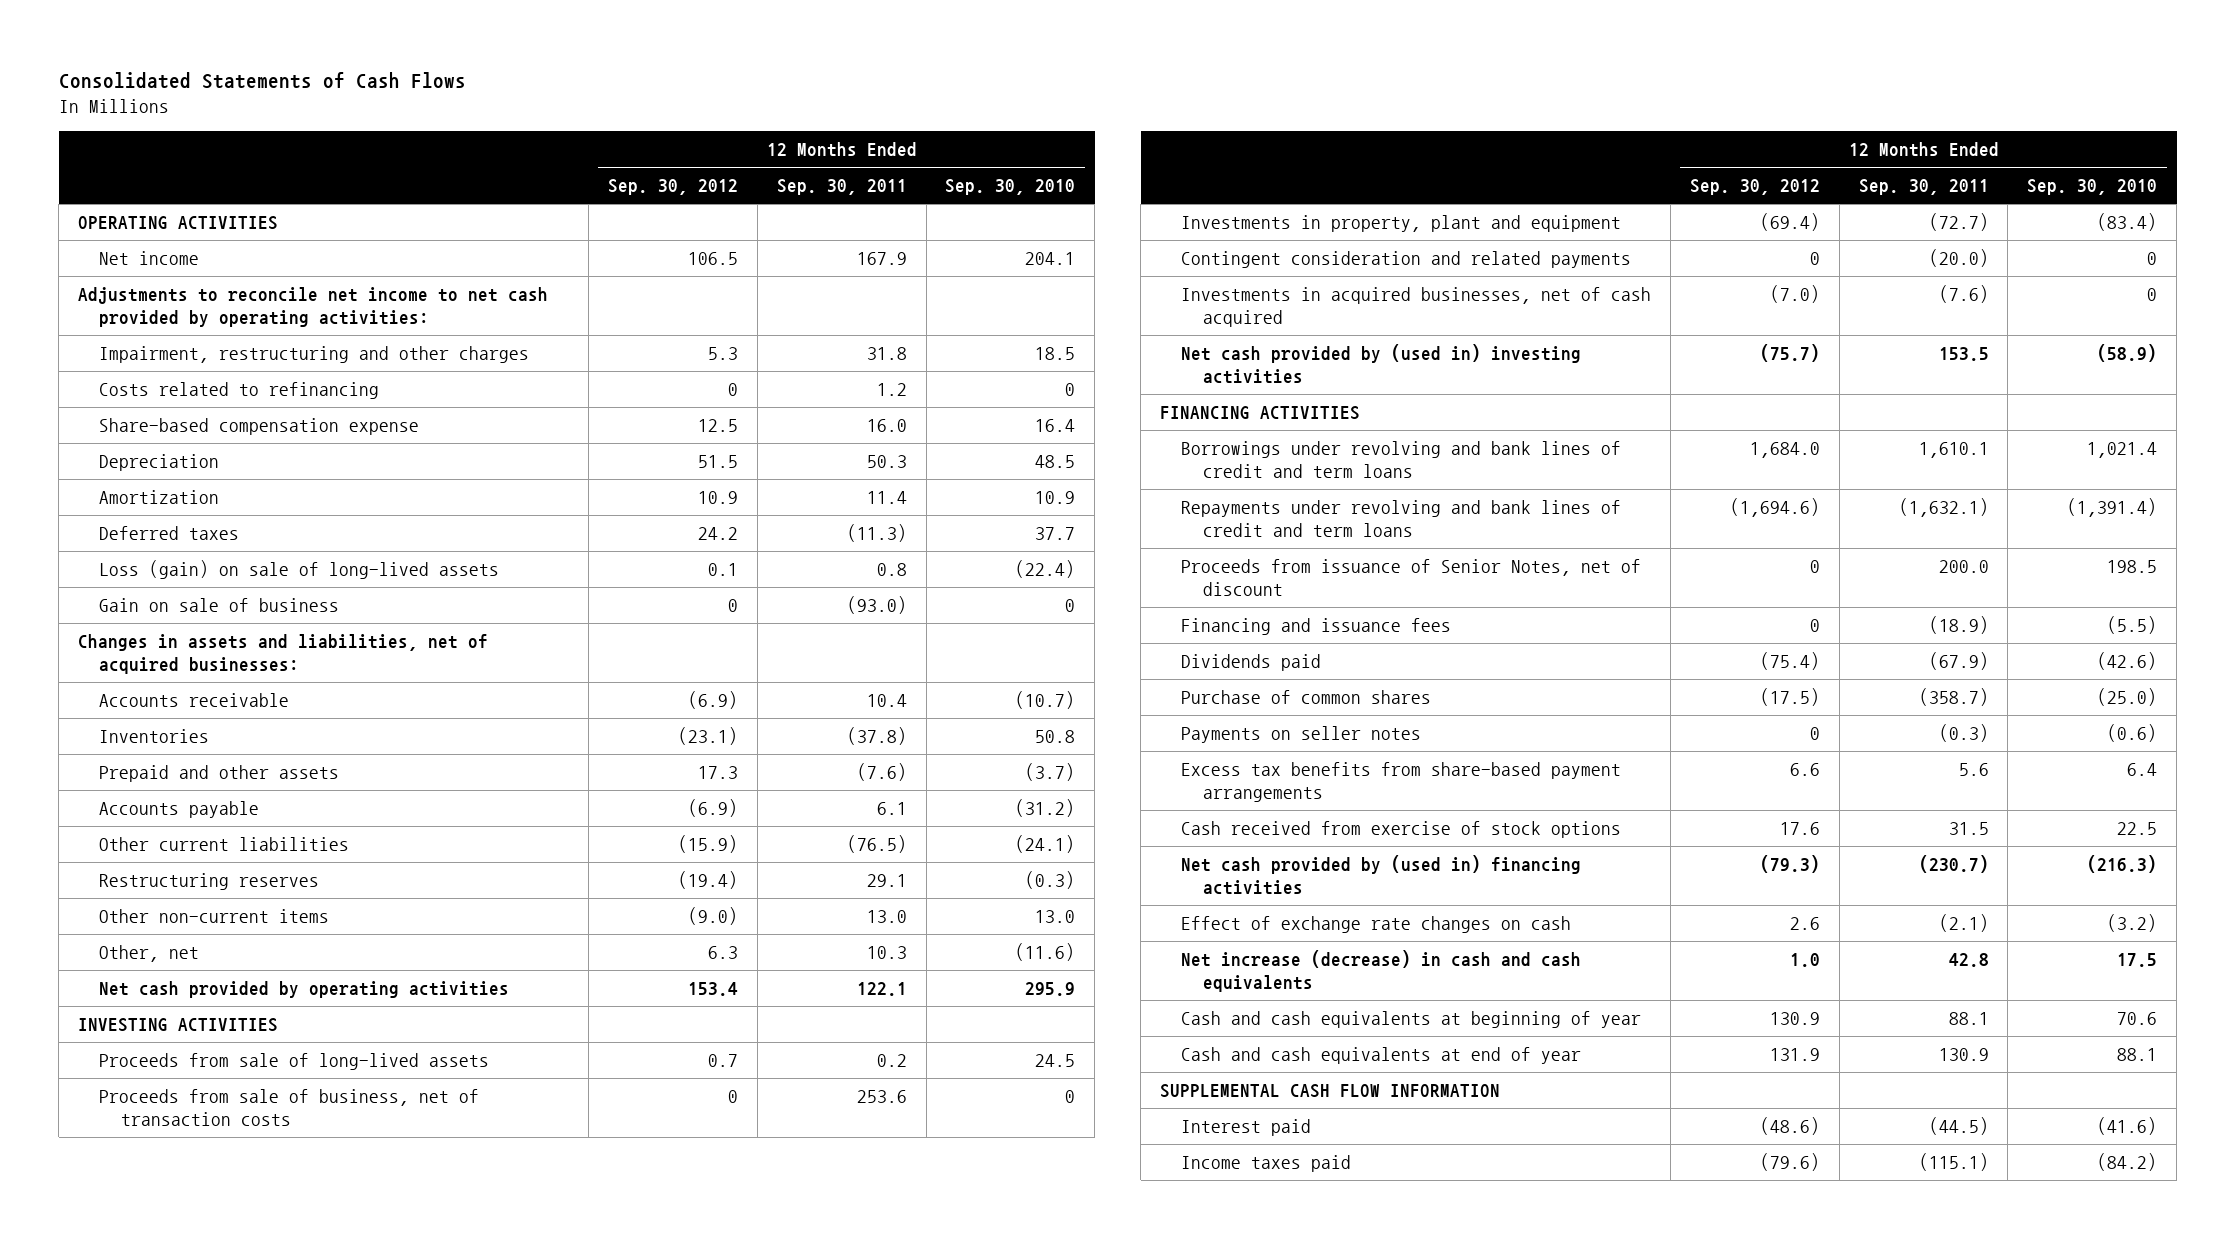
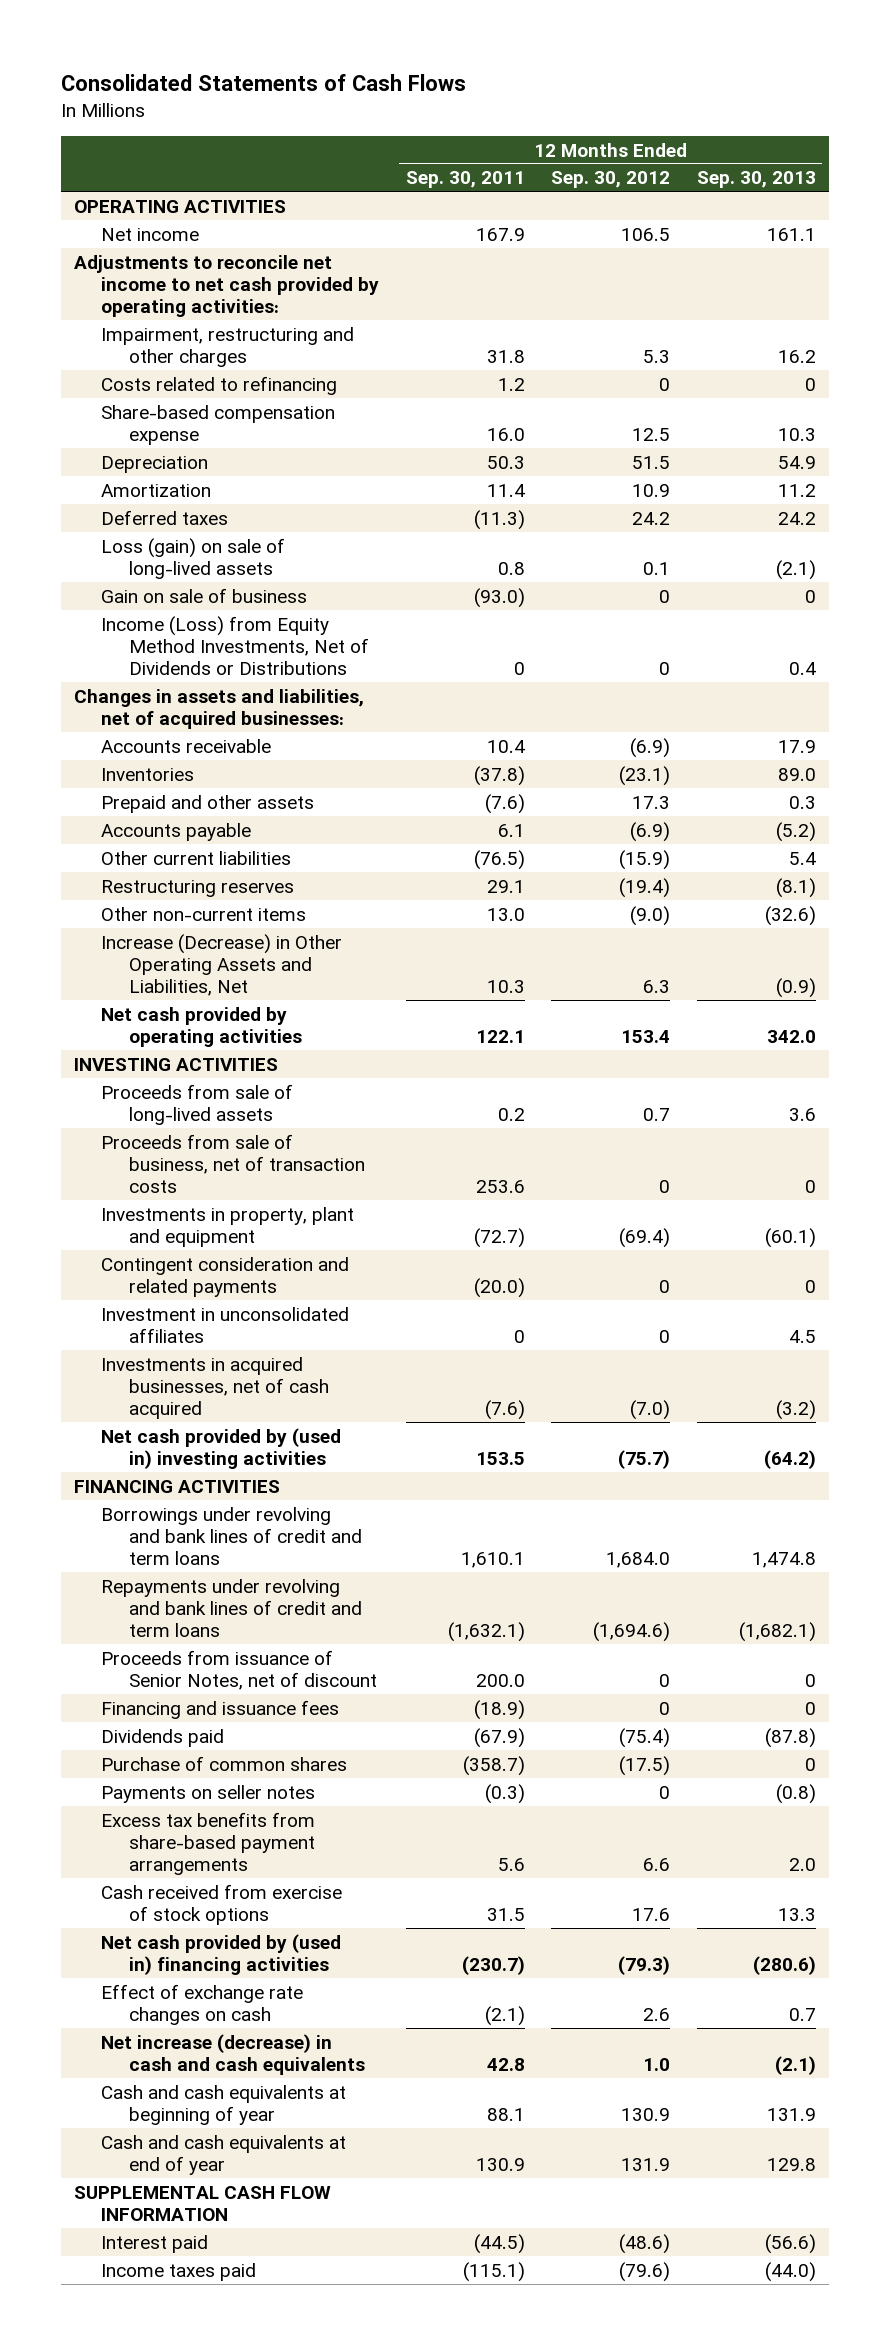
[945,179,1076,196] Sep. 30, 2010 -> none
none -> [696,171,816,189] Sep. 30, 2013
none -> [101,615,369,676] Income (Loss) from Equity Method Investments, Net of Dividends or Distributions
[99,945,200,963] Other, net -> [101,933,343,997] Increase (Decrease) in Other Operating Assets and Liabilities, Net
none -> [101,1306,350,1344] Investment in unconsolidated affiliates

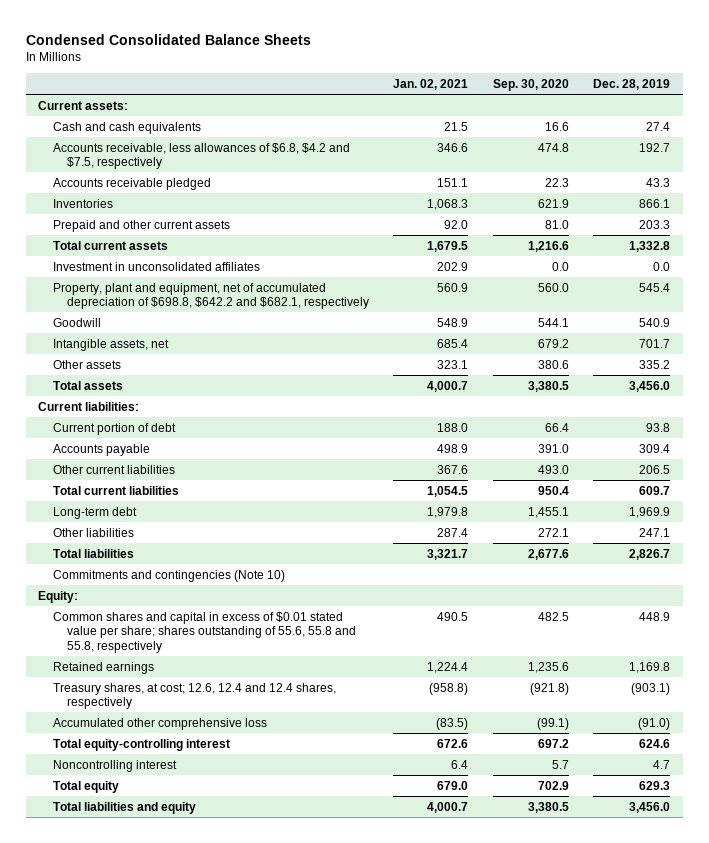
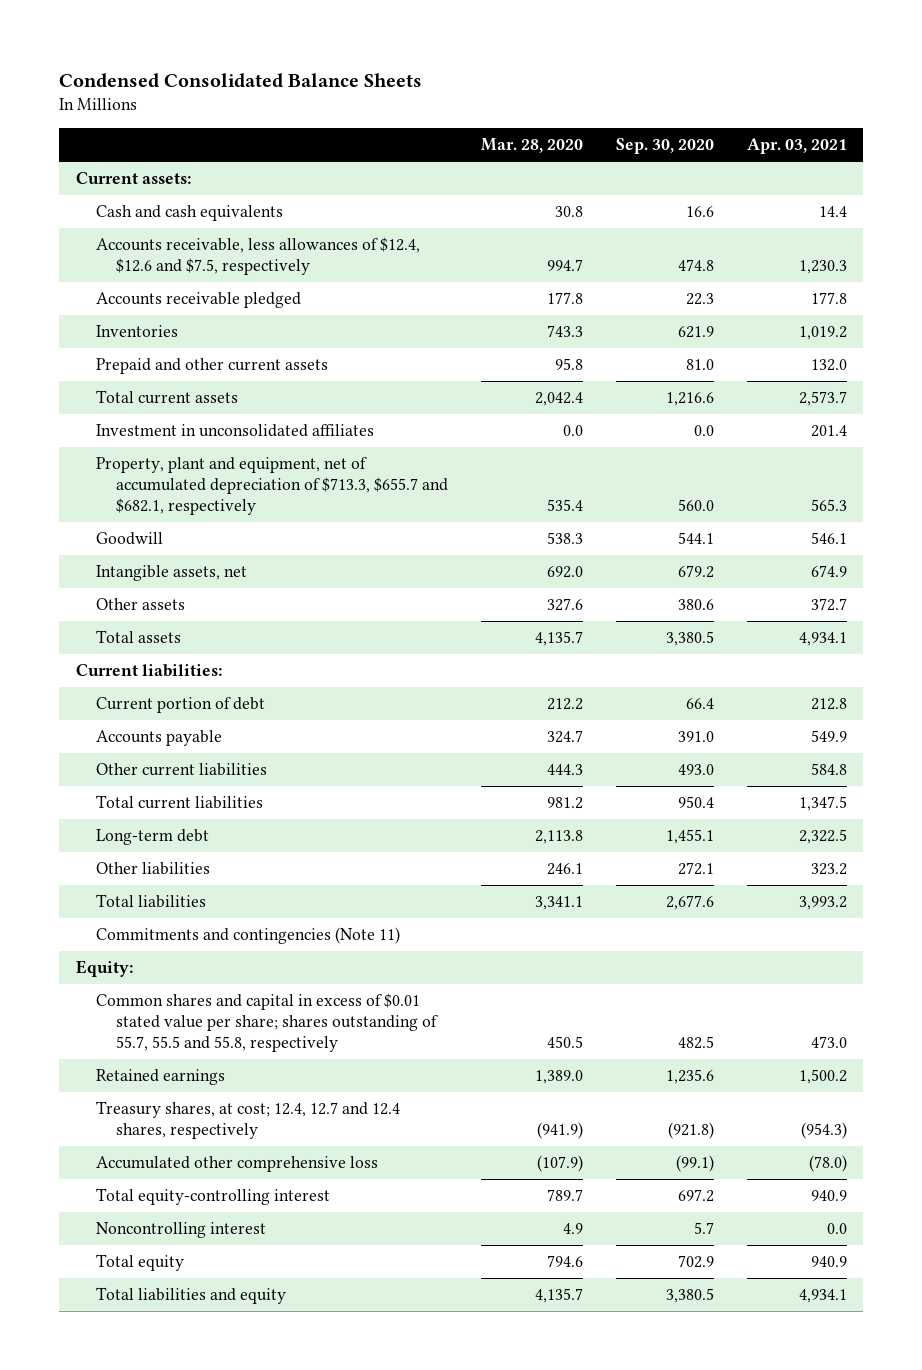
[393,78,469,90] Jan. 02, 2021 -> none
[593,78,671,90] Dec. 28, 2019 -> none
none -> [480,138,583,154] Mar. 28, 2020
none -> [746,138,847,155] Apr. 03, 2021
[52,142,350,170] Accounts receivable, less allowances of $6.8, $4.2 and $7.5, respectively -> [95,237,420,276] Accounts receivable, less allowances of $12.4, $12.6 and $7.5, respectively
[52,282,369,310] Property, plant and equipment, net of accumulated depreciation of $698.8, $642.2 and $682.1, respectively -> [95,457,448,515] Property, plant and equipment, net of accumulated depreciation of $713.3, $655.7 and $682.1, respectively
[52,569,285,582] Commitments and contingencies (Note 10) -> [95,927,400,945] Commitments and contingencies (Note 11)
[52,611,356,654] Common shares and capital in excess of $0.01 stated value per share; shares outstanding of 55.6, 55.8 and 55.8, respectively -> [95,993,438,1052] Common shares and capital in excess of $0.01 stated value per share; shares outstanding of 55.7, 55.5 and 55.8, respectively
[52,682,336,710] Treasury shares, at cost; 12.6, 12.4 and 12.4 shares, respectively -> [95,1101,400,1140] Treasury shares, at cost; 12.4, 12.7 and 12.4 shares, respectively

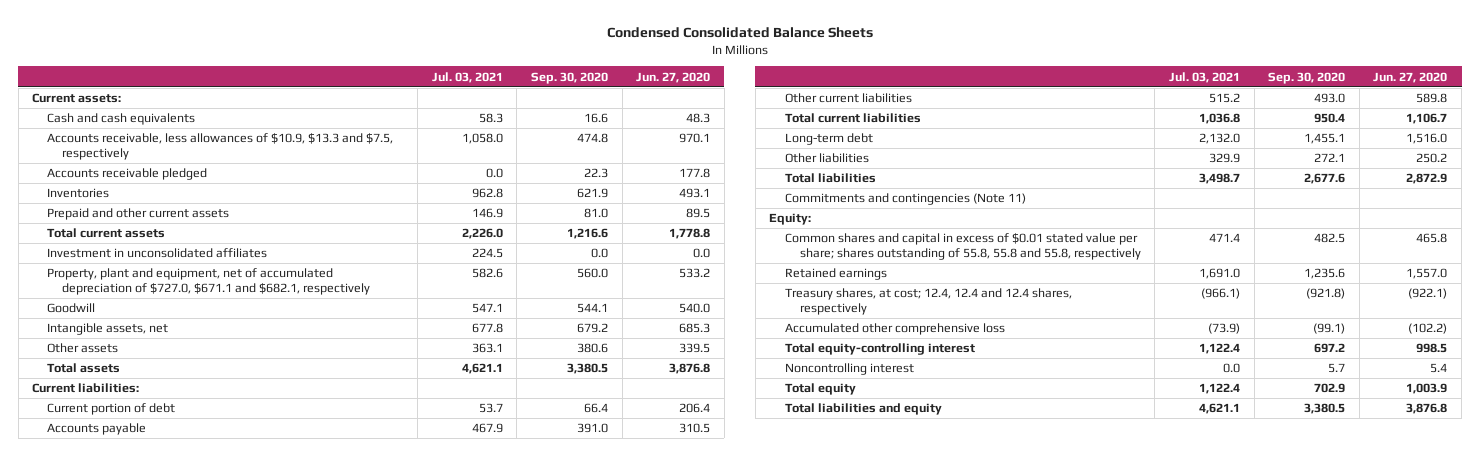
[480,138,583,154] Mar. 28, 2020 -> none
[746,138,847,155] Apr. 03, 2021 -> none
none -> [431,71,503,83] Jul. 03, 2021
none -> [636,71,711,83] Jun. 27, 2020
[95,237,420,276] Accounts receivable, less allowances of $12.4, $12.6 and $7.5, respectively -> [47,133,394,160] Accounts receivable, less allowances of $10.9, $13.3 and $7.5, respectively
[95,457,448,515] Property, plant and equipment, net of accumulated depreciation of $713.3, $655.7 and $682.1, respectively -> [47,268,371,295] Property, plant and equipment, net of accumulated depreciation of $727.0, $671.1 and $682.1, respectively
[95,993,438,1052] Common shares and capital in excess of $0.01 stated value per share; shares outstanding of 55.7, 55.5 and 55.8, respectively -> [784,233,1141,260] Common shares and capital in excess of $0.01 stated value per share; shares outstanding of 55.8, 55.8 and 55.8, respectively
[95,1101,400,1140] Treasury shares, at cost; 12.4, 12.7 and 12.4 shares, respectively -> [784,288,1072,315] Treasury shares, at cost; 12.4, 12.4 and 12.4 shares, respectively

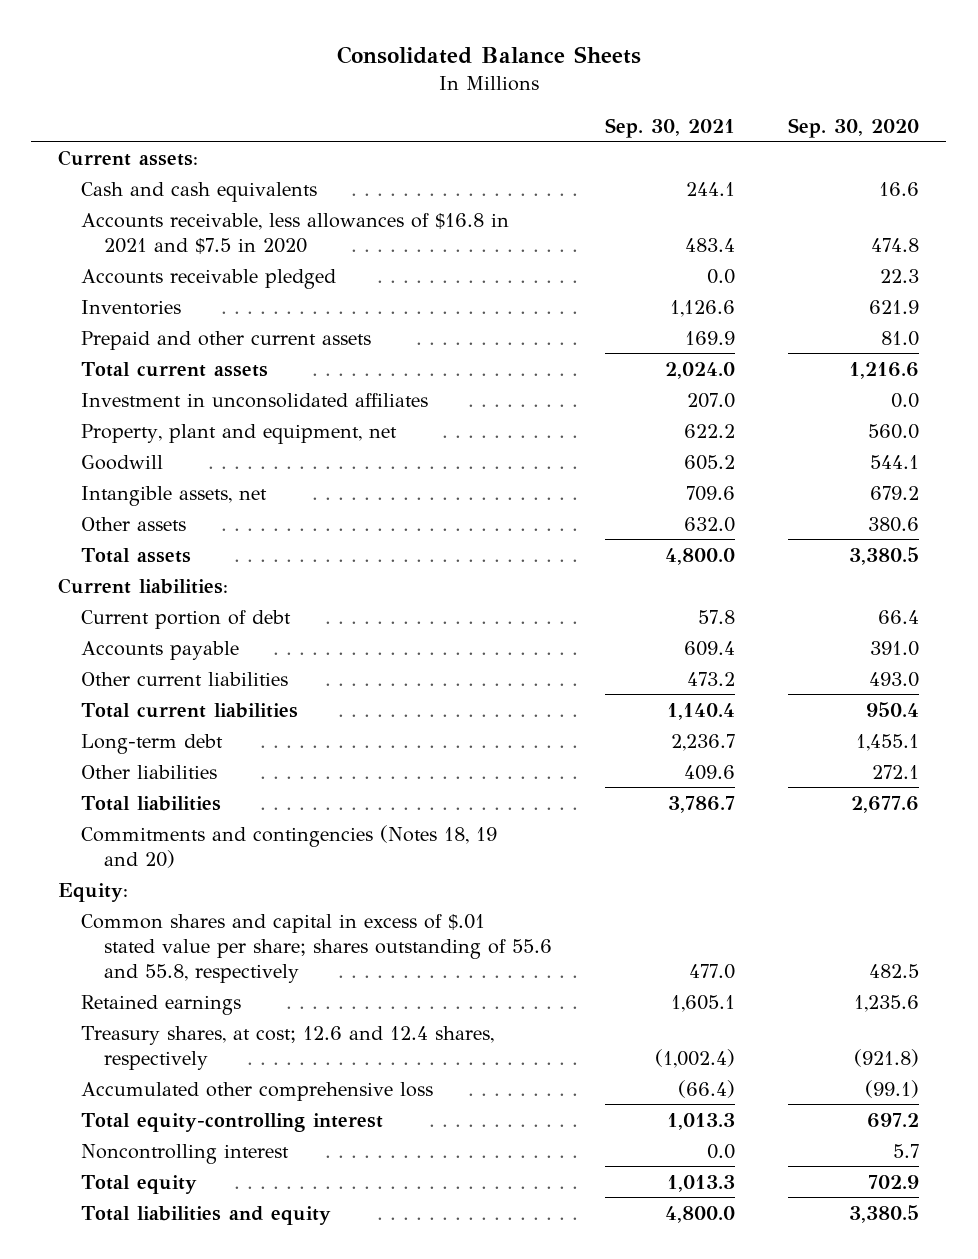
[606,27,873,39] Condensed Consolidated Balance Sheets -> [336,45,641,64] Consolidated Balance Sheets
[431,71,503,83] Jul. 03, 2021 -> none
[636,71,711,83] Jun. 27, 2020 -> none
none -> [605,117,736,138] Sep. 30, 2021
[47,133,394,160] Accounts receivable, less allowances of $10.9, $13.3 and $7.5, respectively -> [80,212,509,254] Accounts receivable, less allowances of $16.8 in 2021 and $7.5 in 2020
[47,268,371,295] Property, plant and equipment, net of accumulated depreciation of $727.0, $671.1 and $682.1, respectively -> none
none -> [80,423,397,444] Property, plant and equipment, net
[784,193,1026,206] Commitments and contingencies (Note 11) -> [80,824,497,868] Commitments and contingencies (Notes 18, 19 and 20)
[784,233,1141,260] Common shares and capital in excess of $0.01 stated value per share; shares outstanding of 55.8, 55.8 and 55.8, respectively -> [80,913,552,983] Common shares and capital in excess of $.01 stated value per share; shares outstanding of 55.6 and 55.8, respectively
[784,288,1072,315] Treasury shares, at cost; 12.4, 12.4 and 12.4 shares, respectively -> [80,1025,494,1070] Treasury shares, at cost; 12.6 and 12.4 shares, respectively

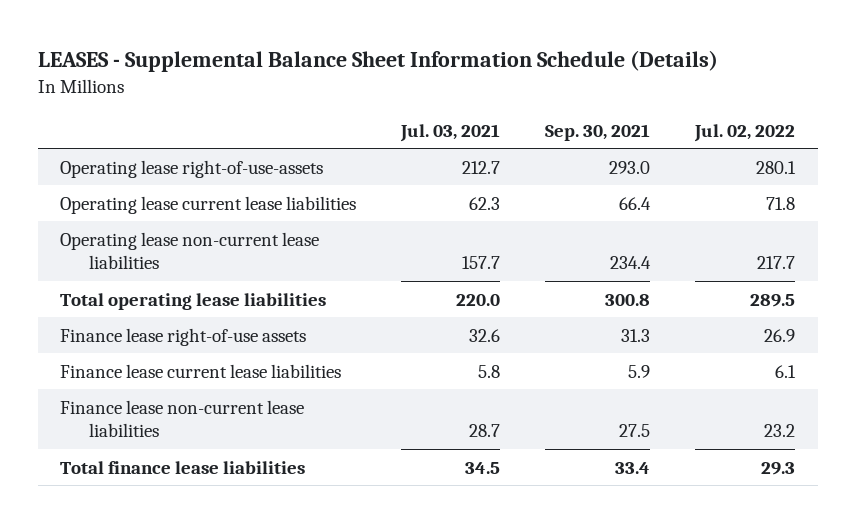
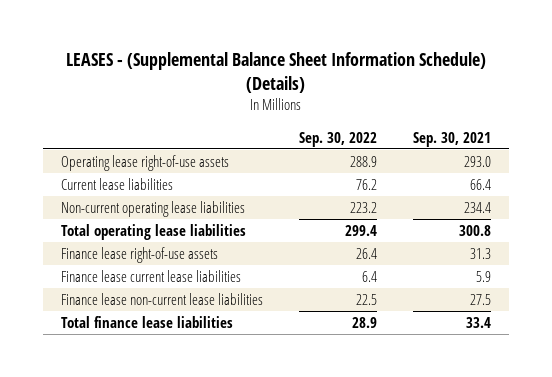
[37,50,718,73] LEASES - Supplemental Balance Sheet Information Schedule (Details) -> [65,52,486,93] LEASES - (Supplemental Balance Sheet Information Schedule) (Details)
[400,123,501,142] Jul. 03, 2021 -> none
[694,123,796,142] Jul. 02, 2022 -> none
none -> [298,131,377,147] Sep. 30, 2022
[60,159,324,178] Operating lease right-of-use-assets -> [60,155,229,172] Operating lease right-of-use assets
[60,195,357,214] Operating lease current lease liabilities -> [60,178,173,191] Current lease liabilities
[60,231,320,270] Operating lease non-current lease liabilities -> [60,201,245,218] Non-current operating lease liabilities

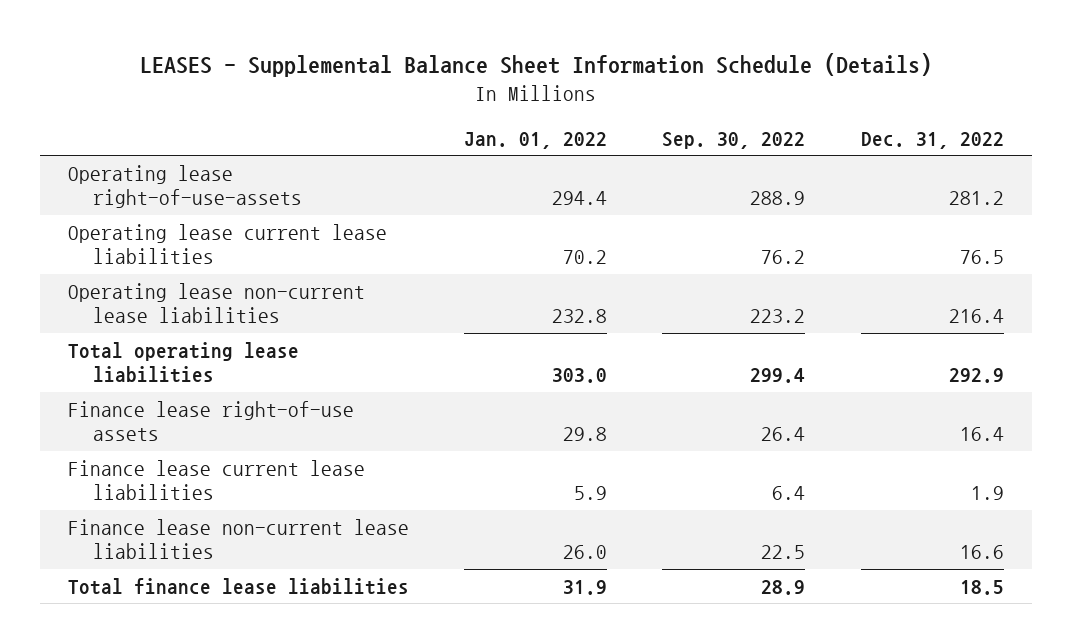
[65,52,486,93] LEASES - (Supplemental Balance Sheet Information Schedule) (Details) -> [139,53,932,78] LEASES - Supplemental Balance Sheet Information Schedule (Details)
[412,131,491,147] Sep. 30, 2021 -> none
none -> [464,131,608,149] Jan. 01, 2022
none -> [860,131,1004,149] Dec. 31, 2022
[60,155,229,172] Operating lease right-of-use assets -> [67,164,303,209] Operating lease right-of-use-assets
[60,178,173,191] Current lease liabilities -> [67,223,387,265] Operating lease current lease liabilities
[60,201,245,218] Non-current operating lease liabilities -> [67,282,365,324] Operating lease non-current lease liabilities

